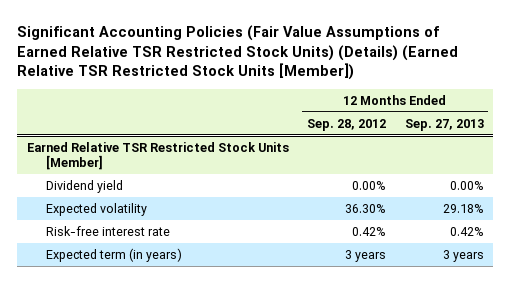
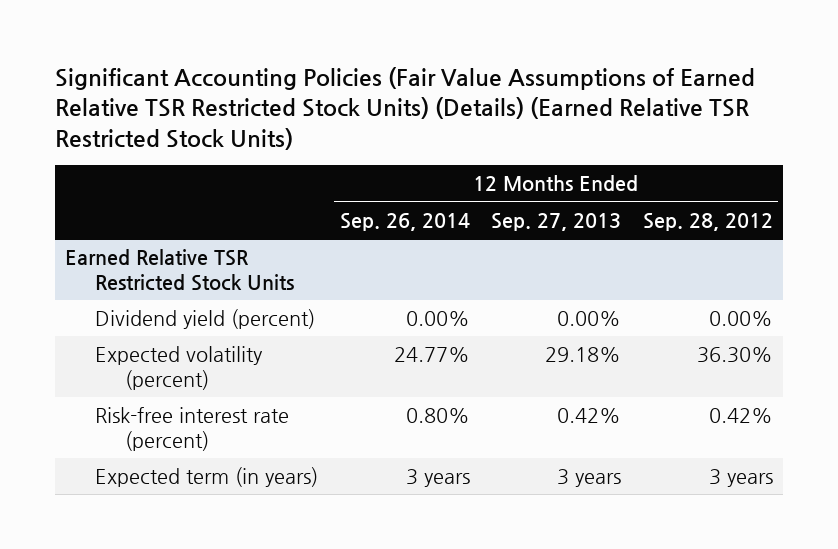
[17,24,459,81] Significant Accounting Policies (Fair Value Assumptions of Earned Relative TSR Restricted Stock Units) (Details) (Earned Relative TSR Restricted Stock Units [Member]) -> [54,66,755,150] Significant Accounting Policies (Fair Value Assumptions of Earned Relative TSR Restricted Stock Units) (Details) (Earned Relative TSR Restricted Stock Units)
none -> [339,212,470,231] Sep. 26, 2014
[26,141,289,170] Earned Relative TSR Restricted Stock Units [Member] -> [65,249,295,291] Earned Relative TSR Restricted Stock Units
[45,179,123,193] Dividend yield -> [95,309,316,330] Dividend yield (percent)
[45,202,147,216] Expected volatility -> [95,346,264,390] Expected volatility (percent)
[45,225,170,236] Risk-free interest rate -> [95,407,290,451] Risk-free interest rate (percent)

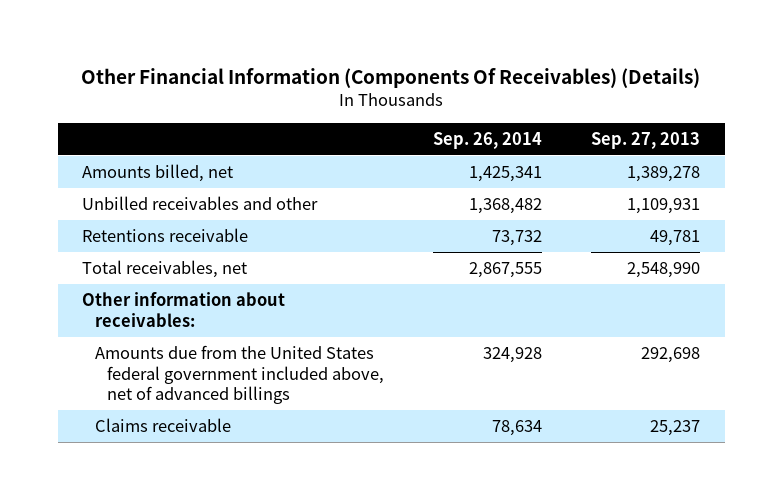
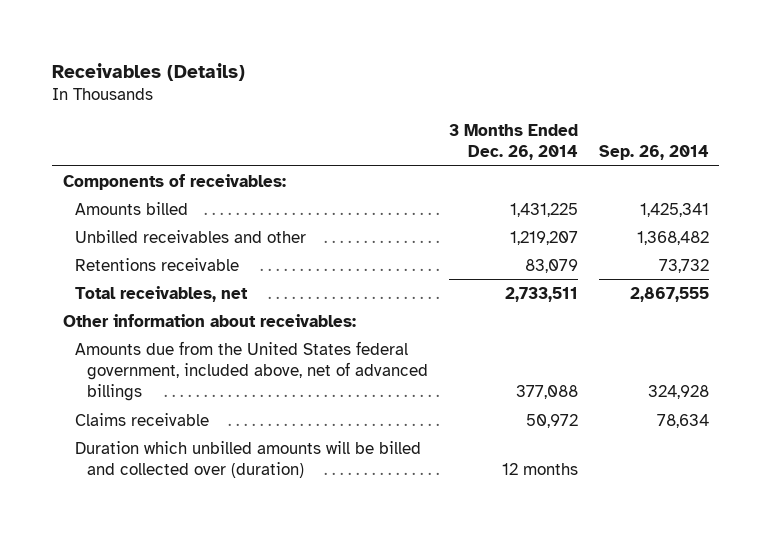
[81,67,701,88] Other Financial Information (Components Of Receivables) (Details) -> [52,62,246,81] Receivables (Details)
[591,131,701,149] Sep. 27, 2013 -> none
none -> [448,124,578,161] 3 Months Ended Dec. 26, 2014
none -> [62,173,286,190] Components of receivables:
[82,163,234,182] Amounts billed, net -> [74,201,188,215] Amounts billed
[94,344,384,405] Amounts due from the United States federal government included above, net of advanced billings -> [74,340,429,401] Amounts due from the United States federal government, included above, net of advanced billings
none -> [74,440,421,478] Duration which unbilled amounts will be billed and collected over (duration)

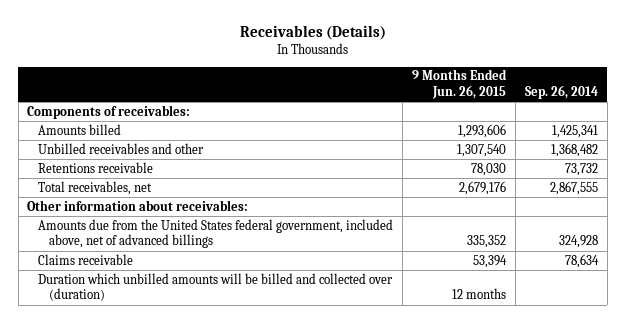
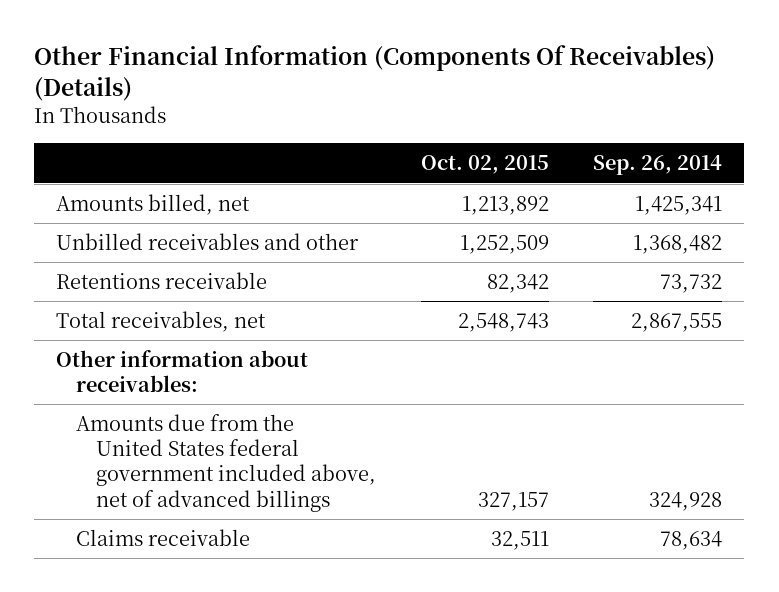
[239,25,386,41] Receivables (Details) -> [34,45,716,102] Other Financial Information (Components Of Receivables) (Details)
[411,69,507,100] 9 Months Ended Jun. 26, 2015 -> none
none -> [420,155,549,175] Oct. 02, 2015
[27,104,191,119] Components of receivables: -> none
[38,123,122,135] Amounts billed -> [56,193,251,215] Amounts billed, net
[38,218,394,249] Amounts due from the United States federal government, included above, net of advanced billings -> [76,413,377,512] Amounts due from the United States federal government included above, net of advanced billings
[38,272,394,302] Duration which unbilled amounts will be billed and collected over (duration) -> none

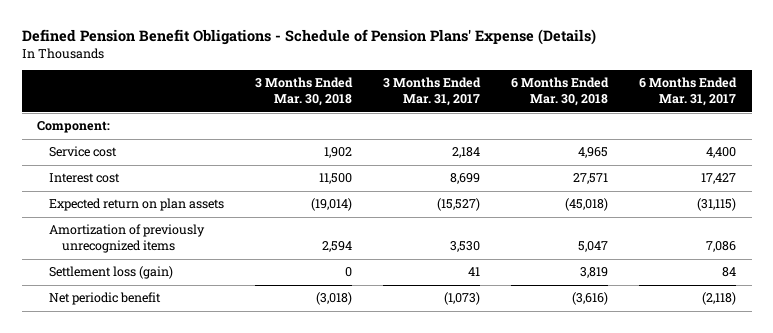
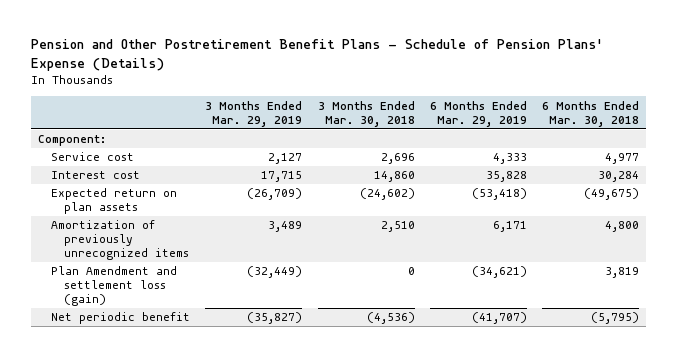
[21,28,596,45] Defined Pension Benefit Obligations - Schedule of Pension Plans' Expense (Details) -> [30,39,603,72] Pension and Other Postretirement Benefit Plans - Schedule of Pension Plans' Expense (Details)
[383,77,482,107] 3 Months Ended Mar. 31, 2017 -> none
[639,77,738,107] 6 Months Ended Mar. 31, 2017 -> none
none -> [205,100,303,127] 3 Months Ended Mar. 29, 2019
none -> [429,100,527,127] 6 Months Ended Mar. 29, 2019
[324,147,353,159] 1,902 -> [380,153,415,165] 2,696
[578,147,609,159] 4,965 -> [604,153,639,165] 4,977
[319,173,353,185] 11,500 -> [373,171,415,183] 14,860
[573,173,609,185] 27,571 -> [597,171,639,183] 30,284
[311,198,353,212] (19,014) -> [359,188,415,201] (24,602)
[565,198,609,212] (45,018) -> [583,188,639,201] (49,675)
[322,241,353,253] 2,594 -> [380,221,415,233] 2,510
[578,241,609,253] 5,047 -> [604,221,639,233] 4,800
[49,266,174,280] Settlement loss (gain) -> [51,266,178,307] Plan Amendment and settlement loss (gain)
[316,292,353,306] (3,018) -> [366,312,415,325] (4,536)
[572,292,609,306] (3,616) -> [590,312,639,325] (5,795)

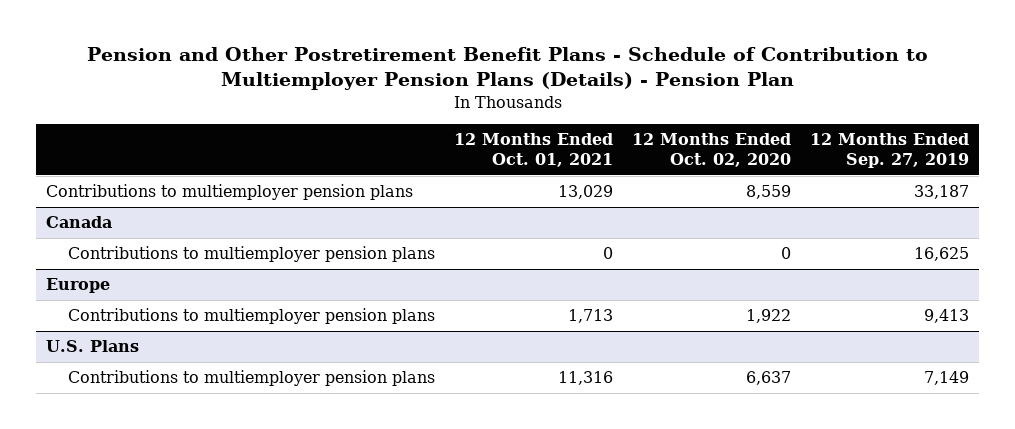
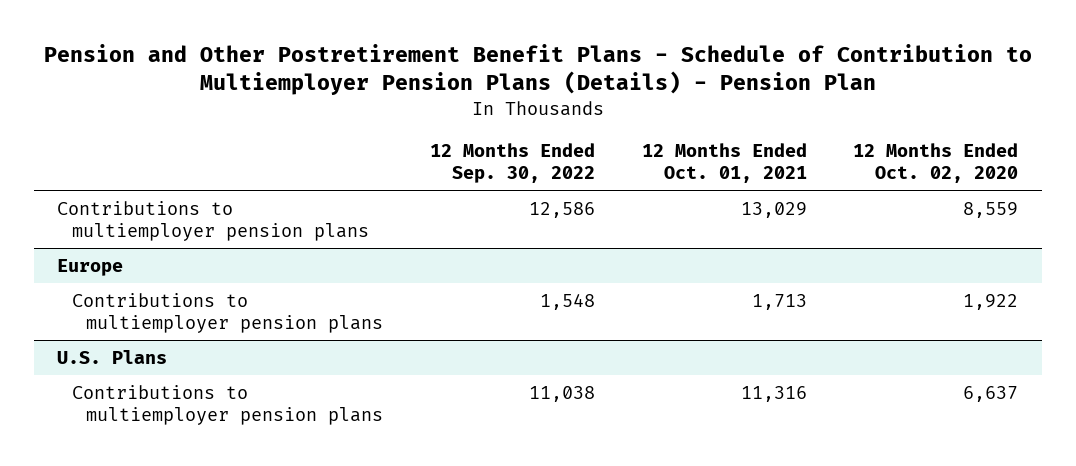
[810,133,970,169] 12 Months Ended Sep. 27, 2019 -> none
none -> [430,142,596,184] 12 Months Ended Sep. 30, 2022
[45,216,112,229] Canada -> none
[68,246,436,263] Contributions to multiemployer pension plans -> none

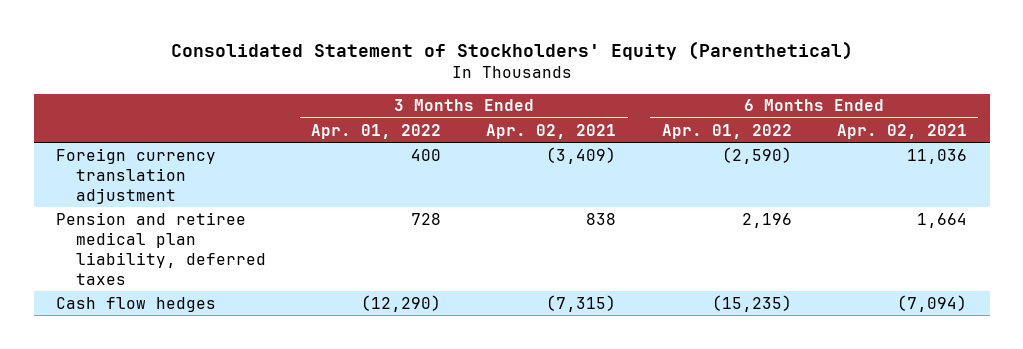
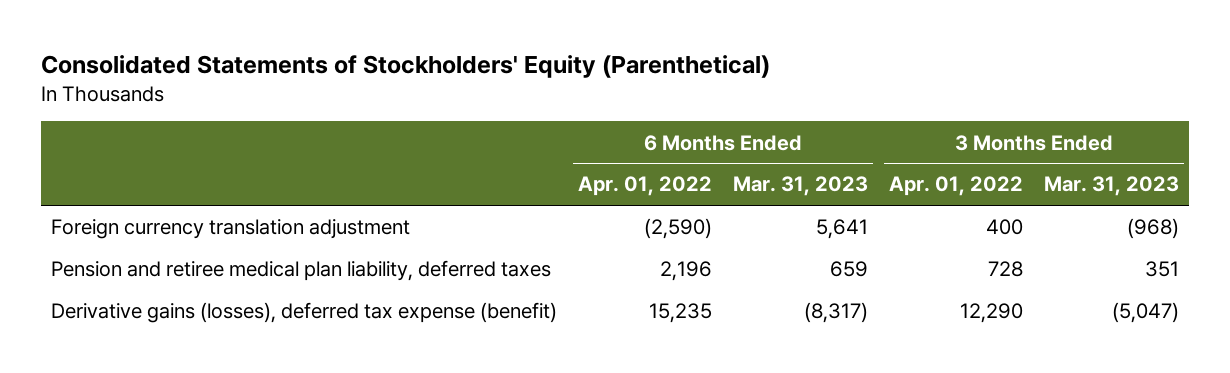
[170,41,853,61] Consolidated Statement of Stockholders' Equity (Parenthetical) -> [40,54,770,78] Consolidated Statements of Stockholders' Equity (Parenthetical)
[486,123,617,139] Apr. 02, 2021 -> none
[837,123,968,139] Apr. 02, 2021 -> none
none -> [732,176,868,197] Mar. 31, 2023
none -> [1043,176,1179,197] Mar. 31, 2023
[56,296,217,312] Cash flow hedges -> none
none -> [51,302,558,324] Derivative gains (losses), deferred tax expense (benefit)

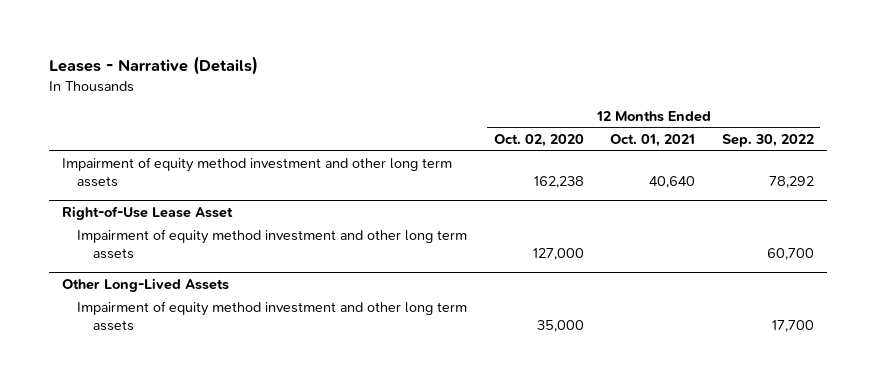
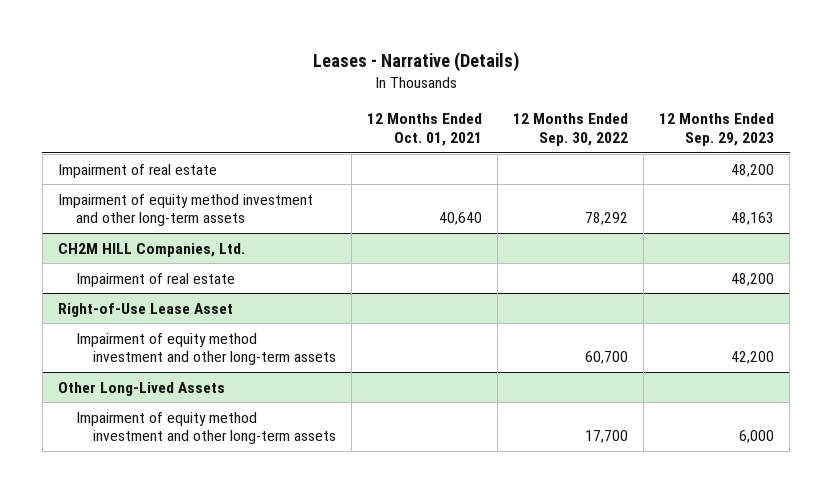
[493,134,584,148] Oct. 02, 2020 -> none
none -> [659,113,775,146] 12 Months Ended Sep. 29, 2023
none -> [58,163,218,178] Impairment of real estate
[62,157,453,187] Impairment of equity method investment and other long term assets -> [58,193,314,227] Impairment of equity method investment and other long-term assets
none -> [58,242,246,257] CH2M HILL Companies, Ltd.
none -> [75,272,235,287] Impairment of real estate
[77,229,468,259] Impairment of equity method investment and other long term assets -> [75,332,337,366] Impairment of equity method investment and other long-term assets
[77,301,468,331] Impairment of equity method investment and other long term assets -> [75,411,337,445] Impairment of equity method investment and other long-term assets

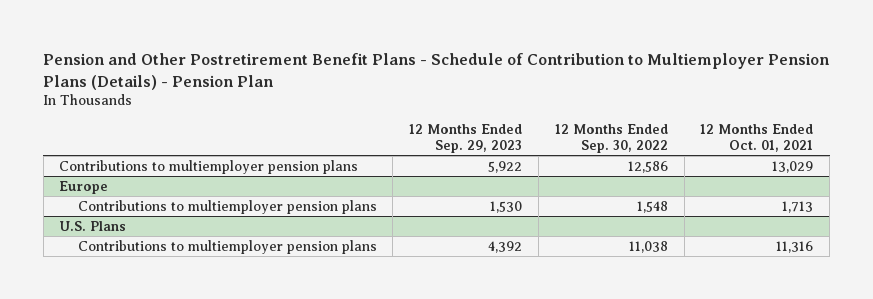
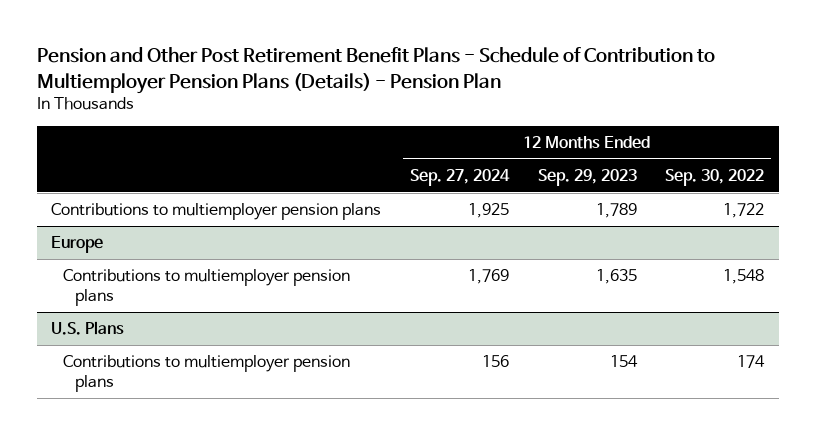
[43,52,831,90] Pension and Other Postretirement Benefit Plans - Schedule of Contribution to Multiemployer Pension Plans (Details) - Pension Plan -> [37,47,716,94] Pension and Other Post Retirement Benefit Plans - Schedule of Contribution to Multiemployer Pension Plans (Details) - Pension Plan
[700,123,814,153] 12 Months Ended Oct. 01, 2021 -> none
none -> [410,168,511,186] Sep. 27, 2024
[488,160,523,173] 5,922 -> [595,203,637,219] 1,789
[627,160,668,173] 12,586 -> [723,203,765,219] 1,722
[490,200,523,213] 1,530 -> [595,269,637,285] 1,635
[488,240,523,253] 4,392 -> [609,355,638,368] 154
[628,240,668,253] 11,038 -> [737,355,766,369] 174

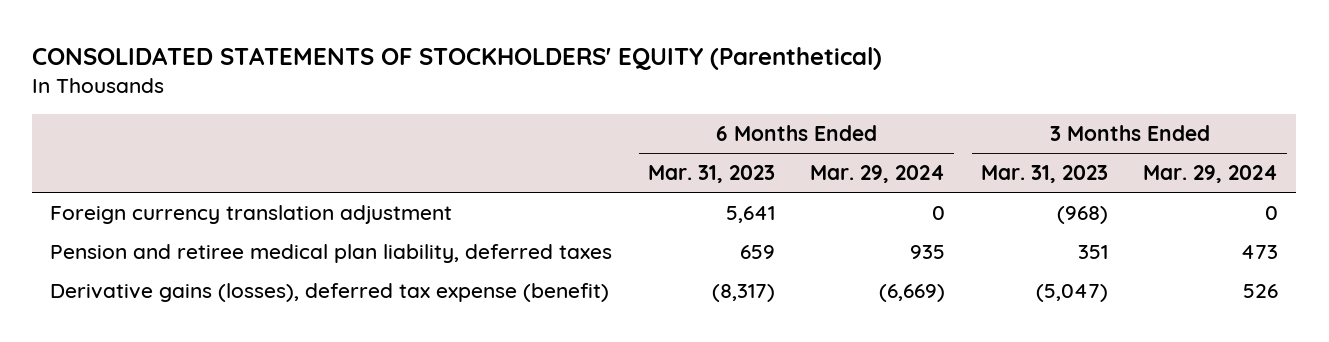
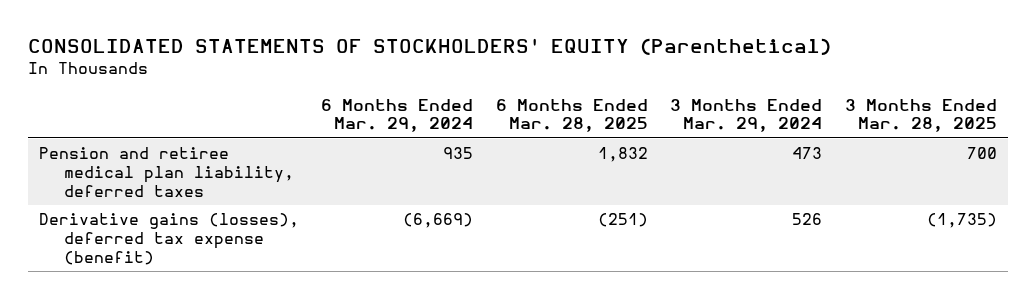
[647,165,775,184] Mar. 31, 2023 -> none
[980,165,1108,184] Mar. 31, 2023 -> none
none -> [495,98,648,133] 6 Months Ended Mar. 28, 2025
none -> [844,98,997,133] 3 Months Ended Mar. 28, 2025
[50,204,453,224] Foreign currency translation adjustment -> none

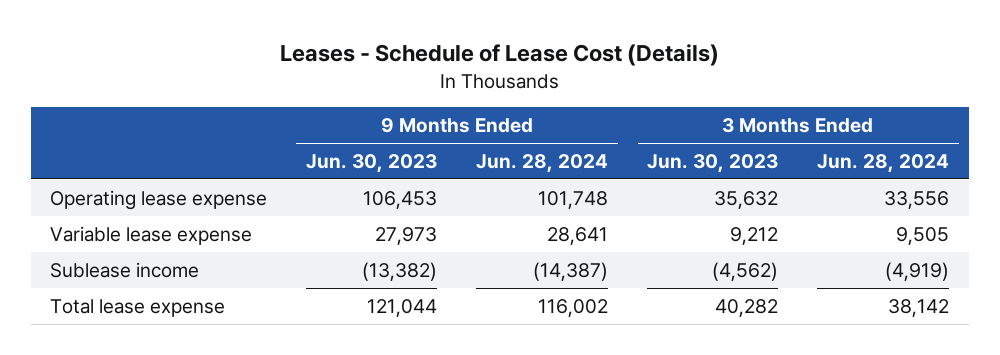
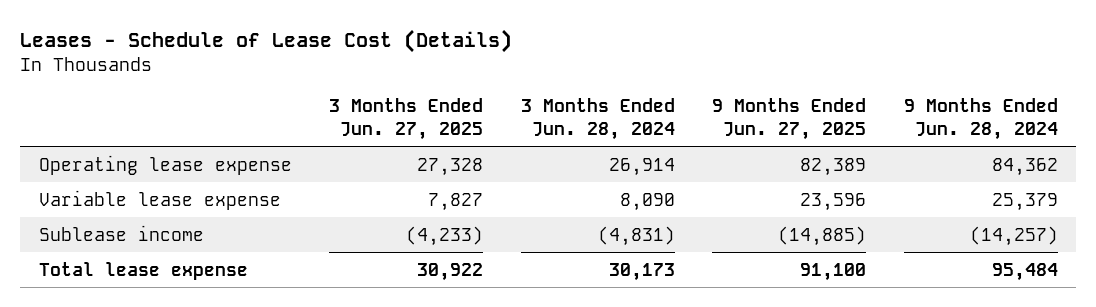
[306,153,438,173] Jun. 30, 2023 -> none
[647,153,779,173] Jun. 30, 2023 -> none
none -> [329,98,484,140] 3 Months Ended Jun. 27, 2025
none -> [712,98,867,140] 9 Months Ended Jun. 27, 2025
[538,190,609,209] 101,748 -> [991,157,1058,176] 84,362
[884,190,950,209] 33,556 -> [608,157,675,176] 26,914
[547,226,609,245] 28,641 -> [991,192,1058,211] 25,379
[896,226,950,245] 9,505 -> [619,192,675,211] 8,090
[533,261,609,281] (14,387) -> [969,225,1058,246] (14,257)
[885,261,950,281] (4,919) -> [597,225,675,246] (4,831)
[538,298,609,317] 116,002 -> [991,262,1058,281] 95,484
[888,298,950,317] 38,142 -> [608,262,675,281] 30,173

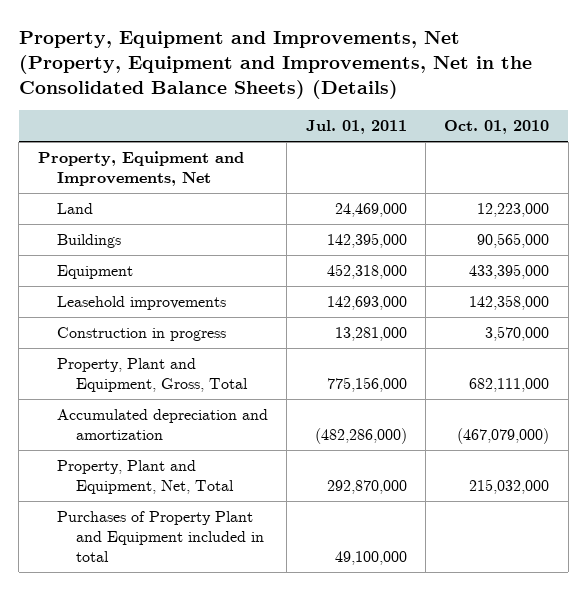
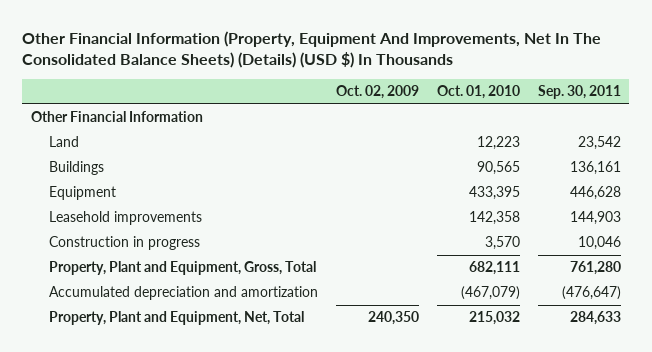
[18,30,532,99] Property, Equipment and Improvements, Net (Property, Equipment and Improvements, Net in the Consolidated Balance Sheets) (Details) -> [22,30,602,68] Other Financial Information (Property, Equipment And Improvements, Net In The Consolidated Balance Sheets) (Details) (USD $) In Thousands
[305,120,407,135] Jul. 01, 2011 -> none
none -> [336,85,420,100] Oct. 02, 2009
none -> [537,85,621,100] Sep. 30, 2011
[37,151,244,187] Property, Equipment and Improvements, Net -> none
[56,511,264,562] Purchases of Property Plant and Equipment included in total -> none
none -> [31,111,204,123] Other Financial Information
[477,203,550,218] 12,223,000 -> [476,136,520,151] 12,223
[477,233,550,249] 90,565,000 -> [476,161,520,176] 90,565
[469,264,550,280] 433,395,000 -> [468,186,520,201] 433,395
[469,295,550,311] 142,358,000 -> [468,211,520,226] 142,358
[485,326,550,342] 3,570,000 -> [484,236,520,251] 3,570
[469,378,550,393] 682,111,000 -> [468,261,520,276] 682,111
[457,428,550,445] (467,079,000) -> [460,286,520,301] (467,079)
[469,479,550,495] 215,032,000 -> [468,311,520,326] 215,032

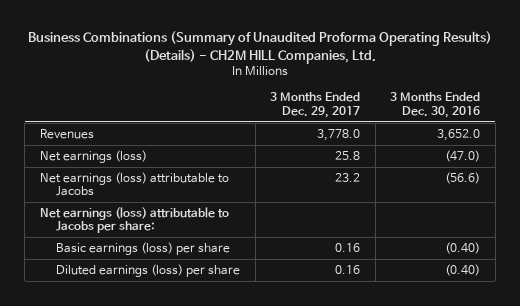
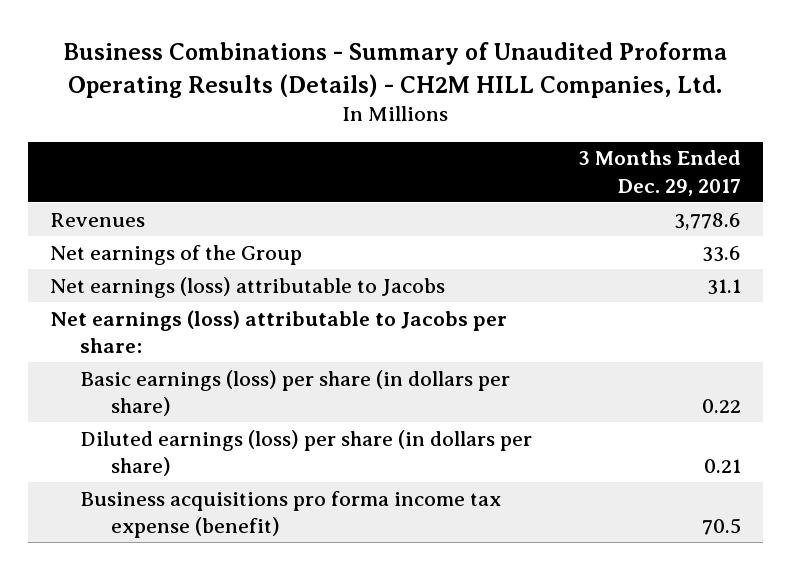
[28,31,493,64] Business Combinations (Summary of Unaudited Proforma Operating Results) (Details) - CH2M HILL Companies, Ltd. -> [63,42,728,98] Business Combinations - Summary of Unaudited Proforma Operating Results (Details) - CH2M HILL Companies, Ltd.
[390,92,481,118] 3 Months Ended Dec. 30, 2016 -> none
[317,129,361,142] 3,778.0 -> [673,212,741,230] 3,778.6
[39,150,147,164] Net earnings (loss) -> [50,244,303,265] Net earnings of the Group
[335,151,361,161] 25.8 -> [701,245,741,262] 33.6
[335,173,361,183] 23.2 -> [706,278,741,295] 31.1
[56,242,231,256] Basic earnings (loss) per share -> [80,369,511,416] Basic earnings (loss) per share (in dollars per share)
[335,243,361,253] 0.16 -> [701,398,741,413] 0.22
[56,264,241,278] Diluted earnings (loss) per share -> [80,429,533,476] Diluted earnings (loss) per share (in dollars per share)
[335,265,361,275] 0.16 -> [703,458,741,473] 0.21
none -> [80,490,502,538] Business acquisitions pro forma income tax expense (benefit)

